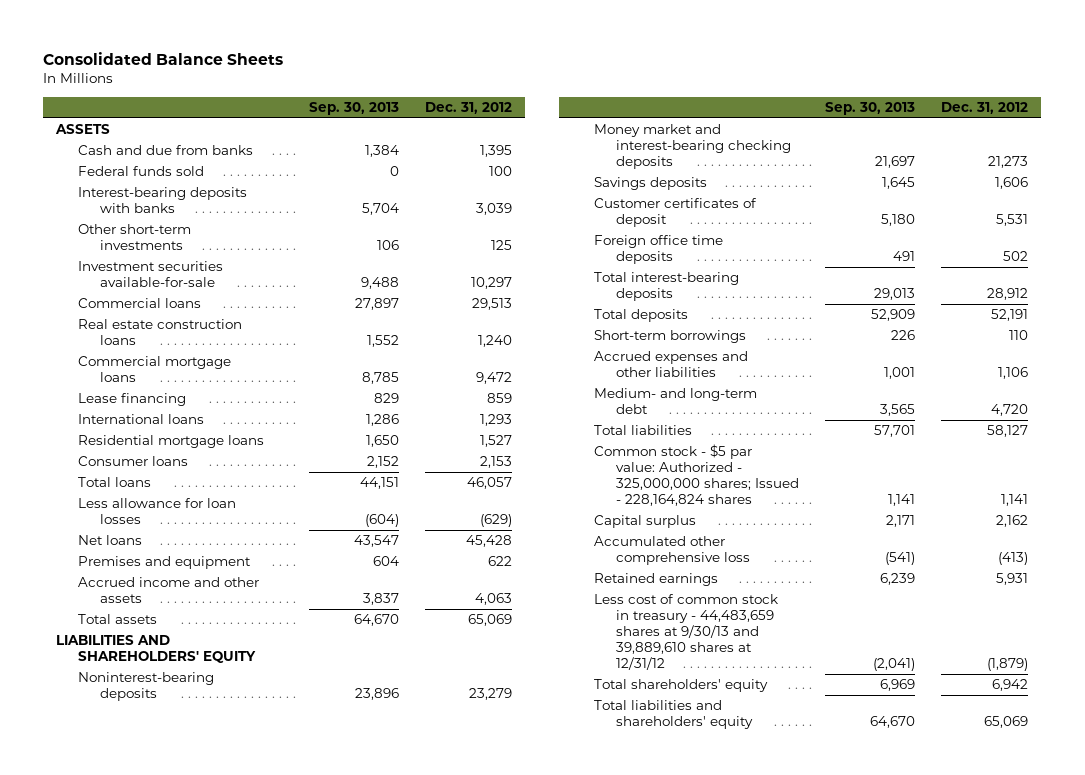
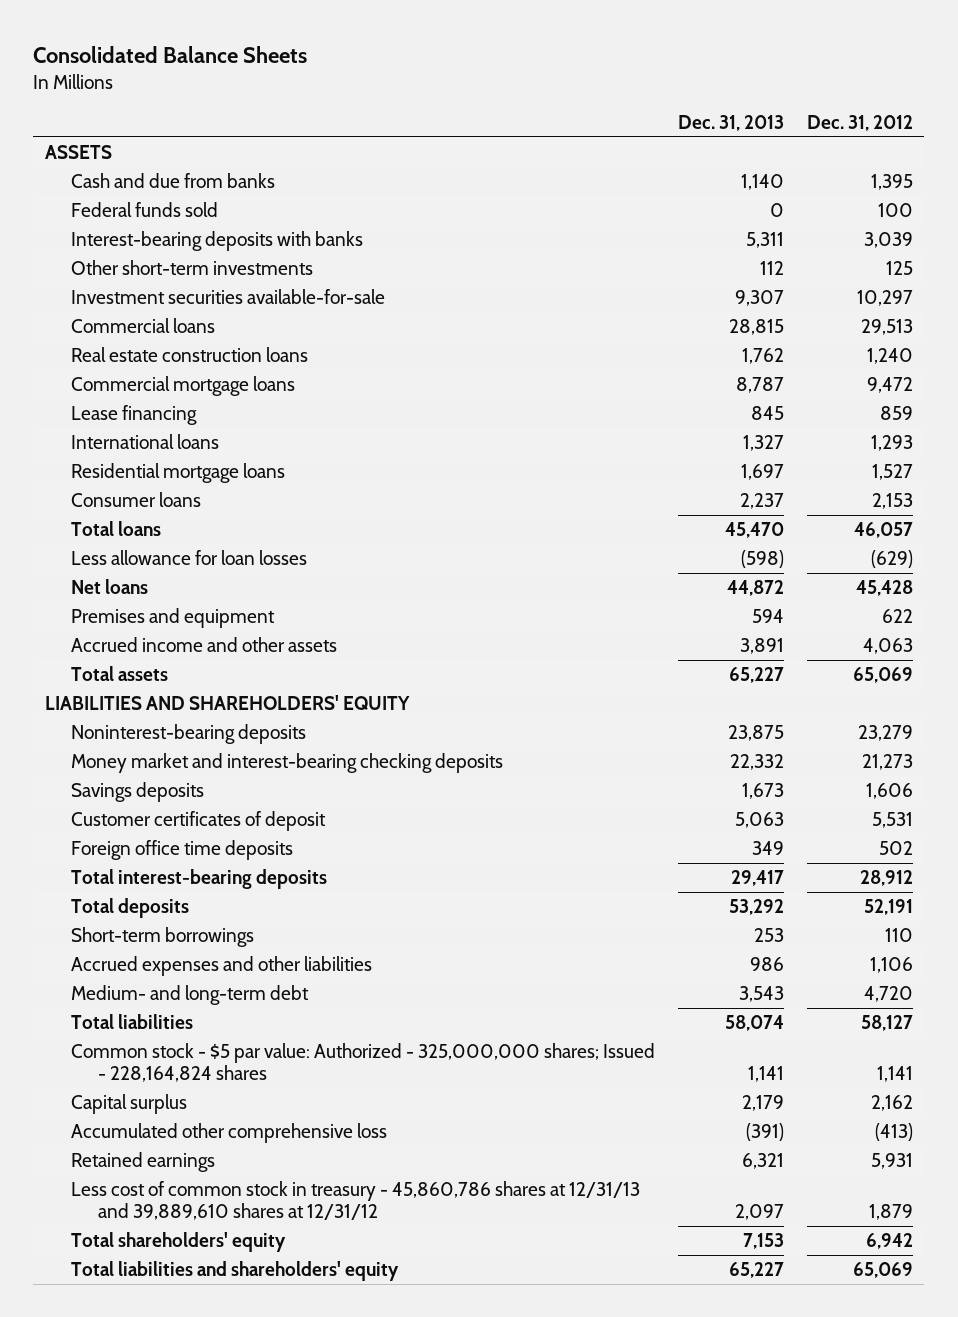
[309,102,400,116] Sep. 30, 2013 -> none
none -> [678,115,785,132] Dec. 31, 2013
[594,594,779,671] Less cost of common stock in treasury - 44,483,659 shares at 9/30/13 and 39,889,610 shares at 12/31/12 -> [71,1181,641,1221] Less cost of common stock in treasury - 45,860,786 shares at 12/31/13 and 39,889,610 shares at 12/31/12
[987,658,1029,672] (1,879) -> [868,1204,913,1221] 1,879

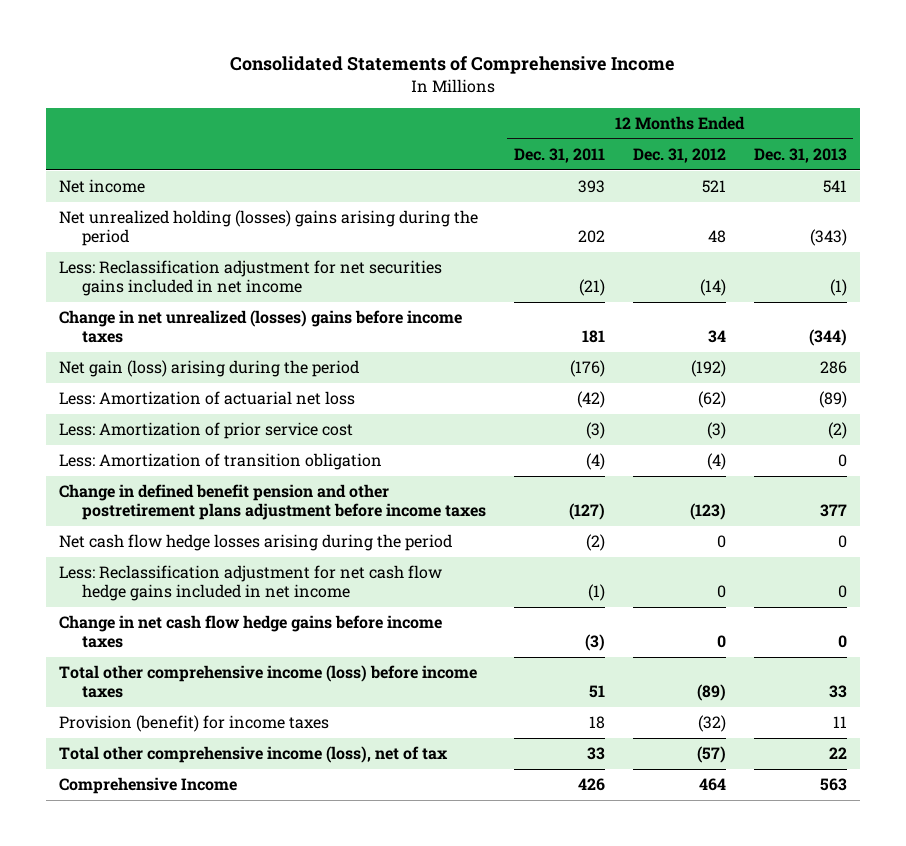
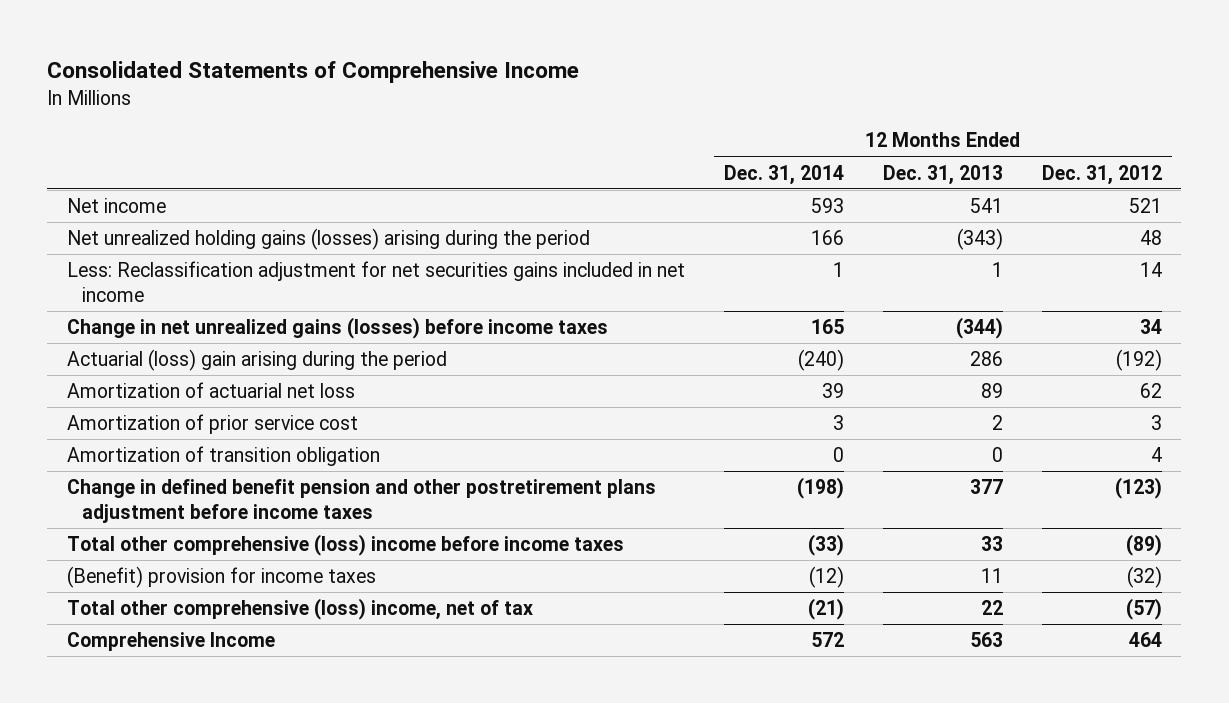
[514,147,606,163] Dec. 31, 2011 -> none
none -> [723,164,844,185] Dec. 31, 2014
[59,210,479,247] Net unrealized holding (losses) gains arising during the period -> [66,228,590,251] Net unrealized holding gains (losses) arising during the period
[699,279,726,297] (14) -> [1139,262,1162,278] 14
[829,279,847,297] (1) -> [991,262,1003,278] 1
[59,310,463,344] Change in net unrealized (losses) gains before income taxes -> [66,317,608,340] Change in net unrealized gains (losses) before income taxes
[59,360,360,378] Net gain (loss) arising during the period -> [66,349,447,372] Actuarial (loss) gain arising during the period
[59,391,356,406] Less: Amortization of actuarial net loss -> [66,382,355,399] Amortization of actuarial net loss
[697,391,726,409] (62) -> [1139,383,1162,399] 62
[818,391,847,409] (89) -> [980,383,1003,399] 89
[59,422,354,440] Less: Amortization of prior service cost -> [66,414,358,435] Amortization of prior service cost
[706,422,726,440] (3) -> [1150,415,1162,431] 3
[827,422,847,440] (2) -> [991,415,1003,431] 2
[59,453,383,471] Less: Amortization of transition obligation -> [66,446,380,467] Amortization of transition obligation
[706,453,726,471] (4) -> [1150,447,1162,463] 4
[59,534,453,552] Net cash flow hedge losses arising during the period -> none
[59,565,443,602] Less: Reclassification adjustment for net cash flow hedge gains included in net income -> none
[59,615,443,649] Change in net cash flow hedge gains before income taxes -> none
[59,665,478,699] Total other comprehensive income (loss) before income taxes -> [66,534,624,557] Total other comprehensive (loss) income before income taxes
[59,715,330,733] Provision (benefit) for income taxes -> [66,566,376,589] (Benefit) provision for income taxes
[59,746,449,764] Total other comprehensive income (loss), net of tax -> [66,598,533,621] Total other comprehensive (loss) income, net of tax

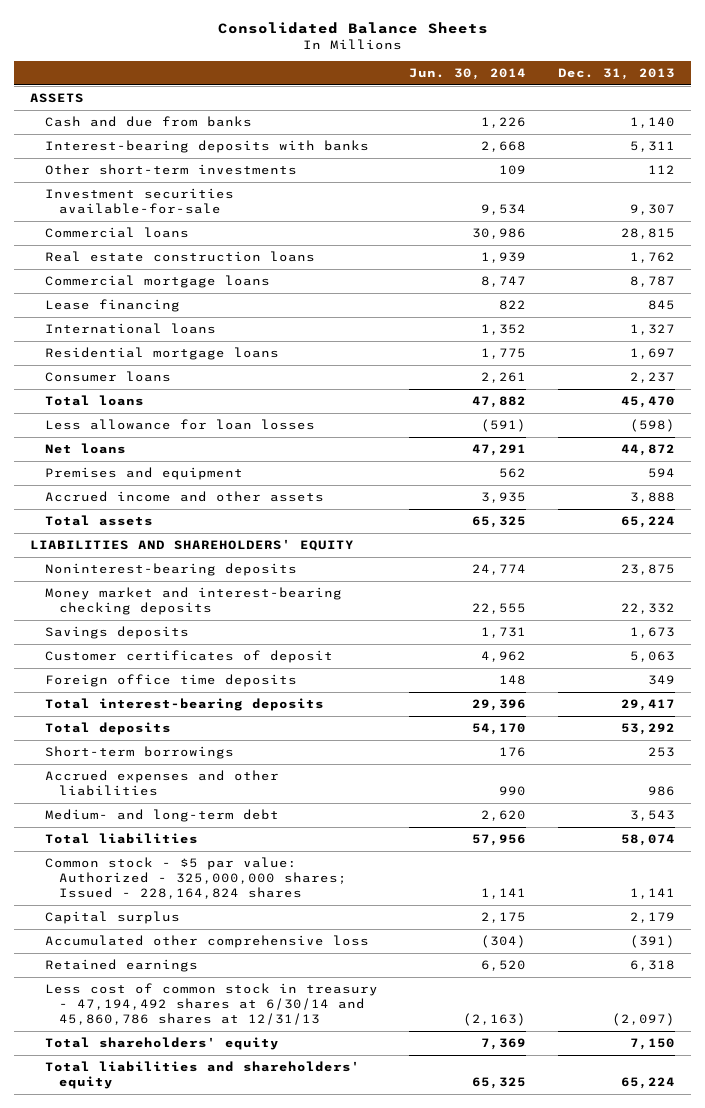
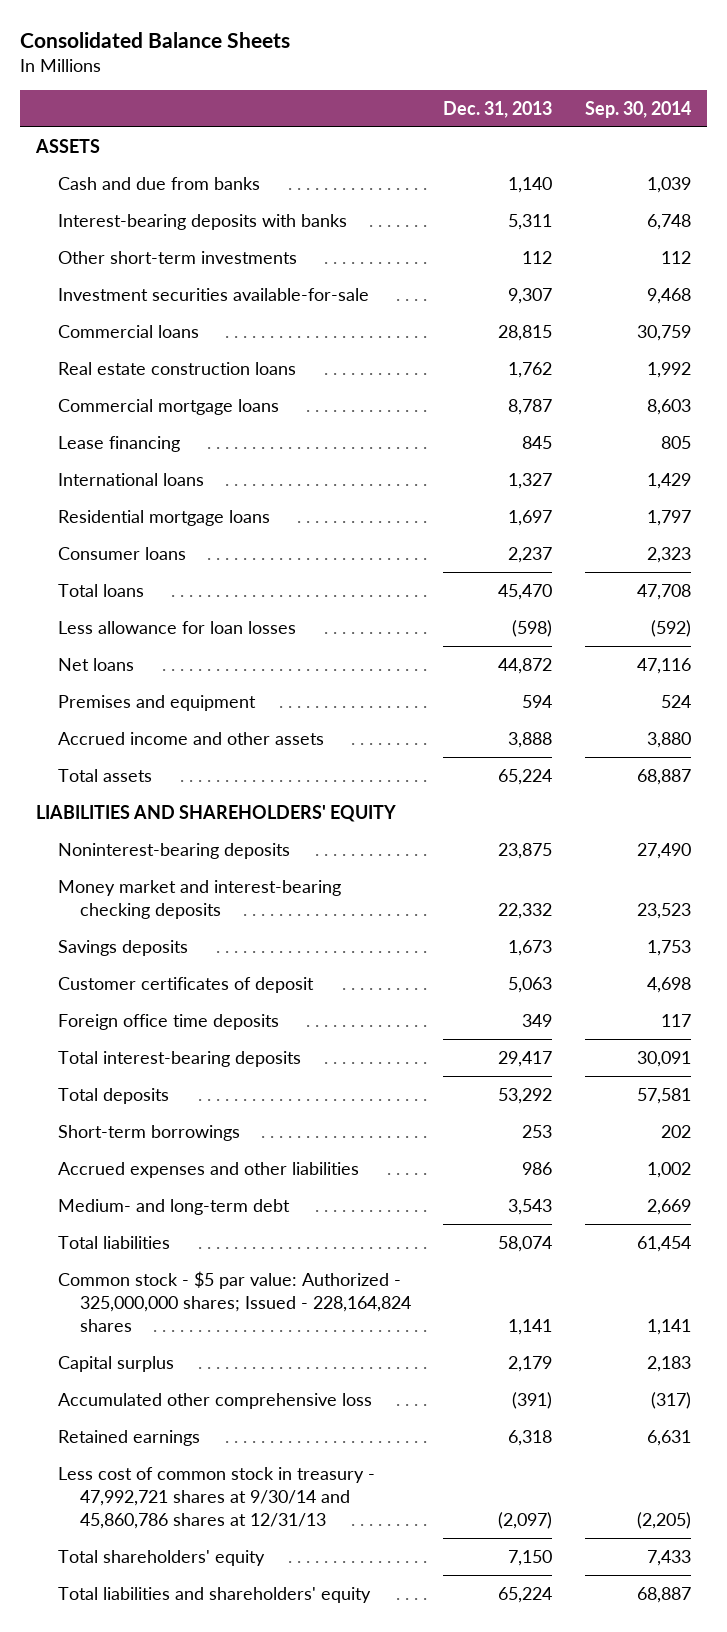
[409,67,527,80] Jun. 30, 2014 -> none
none -> [584,100,691,118] Sep. 30, 2014
[44,983,378,1026] Less cost of common stock in treasury - 47,194,492 shares at 6/30/14 and 45,860,786 shares at 12/31/13 -> [58,1466,376,1529] Less cost of common stock in treasury - 47,992,721 shares at 9/30/14 and 45,860,786 shares at 12/31/13

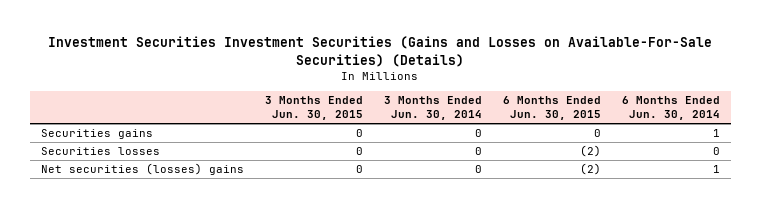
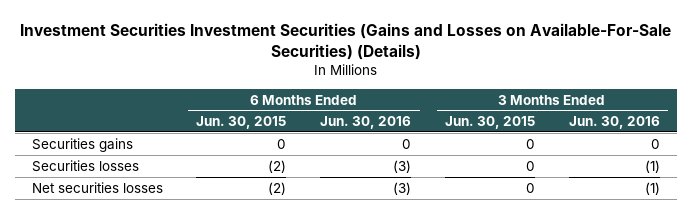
[383,95,482,121] 3 Months Ended Jun. 30, 2014 -> none
[622,95,721,121] 6 Months Ended Jun. 30, 2014 -> none
none -> [320,116,412,130] Jun. 30, 2016
none -> [568,116,660,130] Jun. 30, 2016
[40,163,244,176] Net securities (losses) gains -> [31,181,163,193] Net securities losses

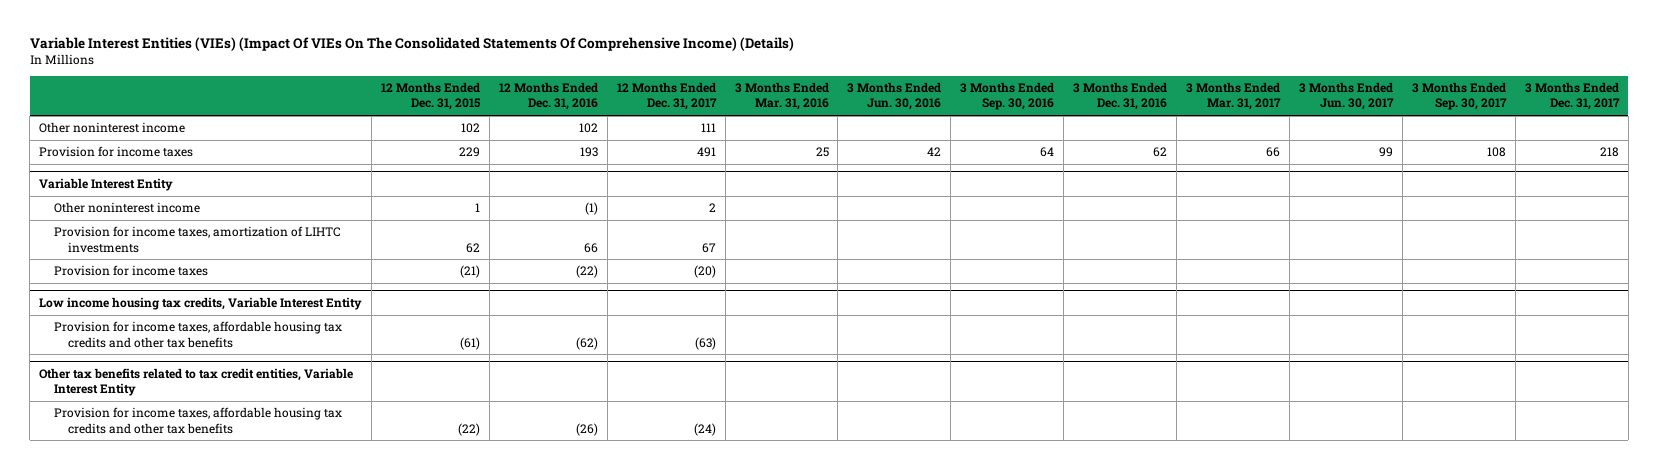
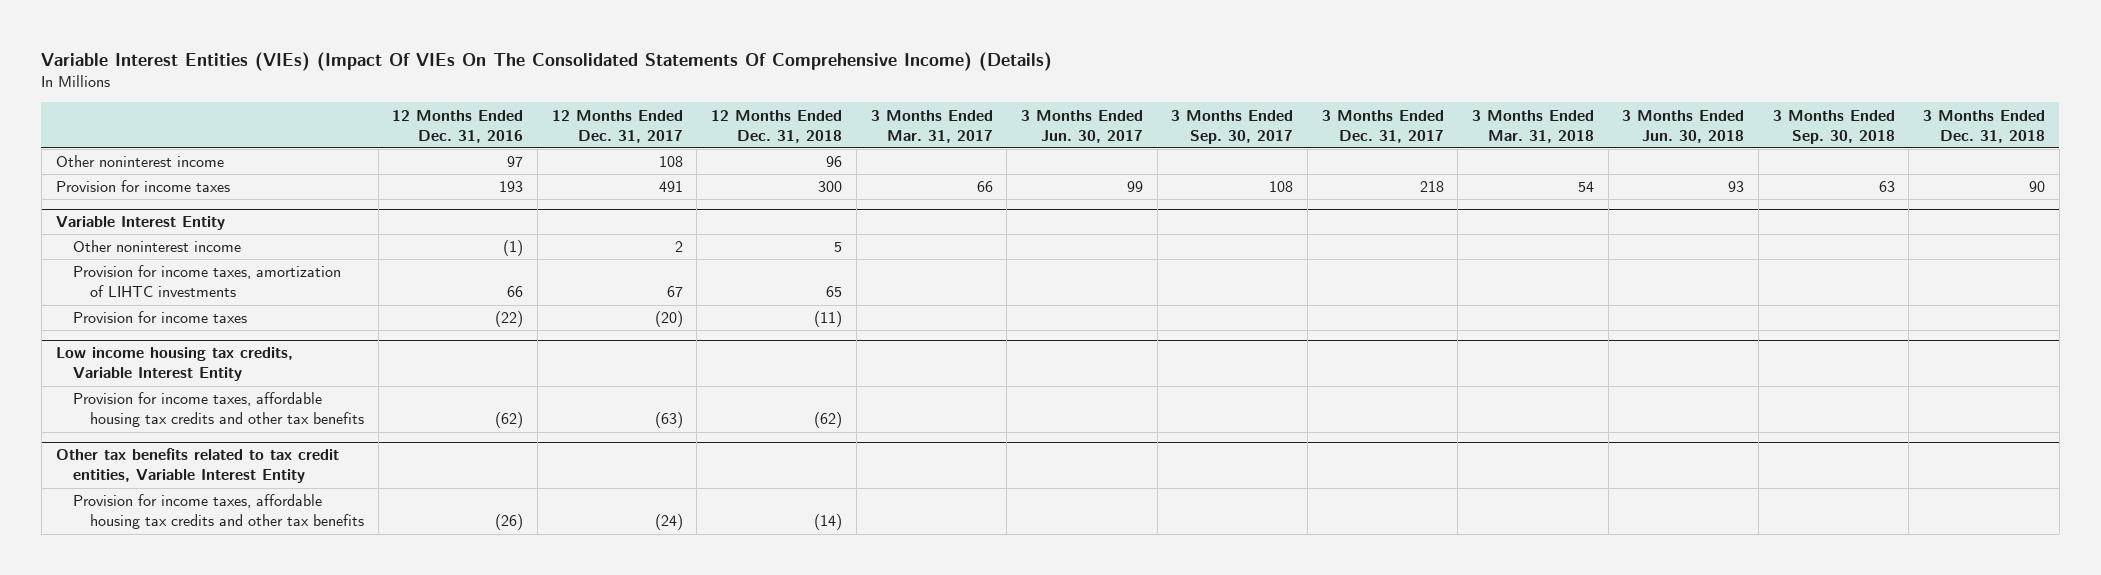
[380,82,481,111] 12 Months Ended Dec. 31, 2015 -> none
[734,82,829,111] 3 Months Ended Mar. 31, 2016 -> none
[847,82,942,111] 3 Months Ended Jun. 30, 2016 -> none
[960,82,1055,111] 3 Months Ended Sep. 30, 2016 -> none
[1073,82,1168,111] 3 Months Ended Dec. 31, 2016 -> none
none -> [711,109,843,143] 12 Months Ended Dec. 31, 2018
none -> [1472,109,1595,143] 3 Months Ended Mar. 31, 2018
none -> [1622,109,1745,143] 3 Months Ended Jun. 30, 2018
none -> [1772,109,1895,144] 3 Months Ended Sep. 30, 2018
none -> [1923,109,2046,143] 3 Months Ended Dec. 31, 2018
[578,123,598,134] 102 -> [507,156,524,168] 97
[700,123,716,133] 111 -> [658,156,683,168] 108

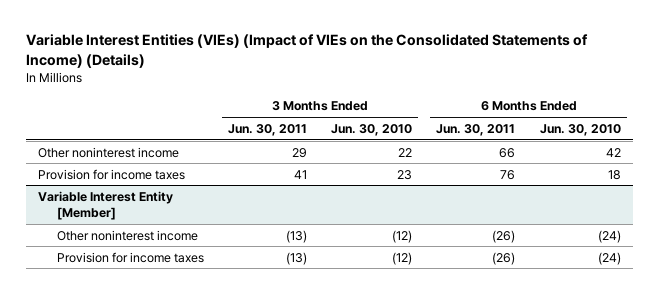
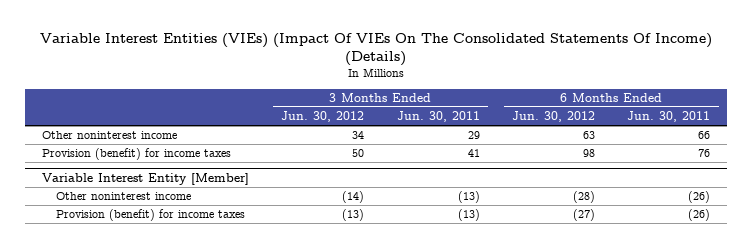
[25,34,588,68] Variable Interest Entities (VIEs) (Impact of VIEs on the Consolidated Statements of Income) (Details) -> [40,33,713,67] Variable Interest Entities (VIEs) (Impact Of VIEs On The Consolidated Statements Of Income) (Details)
[331,123,413,136] Jun. 30, 2010 -> none
[539,123,621,136] Jun. 30, 2010 -> none
none -> [281,111,365,123] Jun. 30, 2012
none -> [511,111,595,123] Jun. 30, 2012
[37,168,185,180] Provision for income taxes -> [41,148,231,161] Provision (benefit) for income taxes
[56,251,204,263] Provision for income taxes -> [55,209,245,222] Provision (benefit) for income taxes

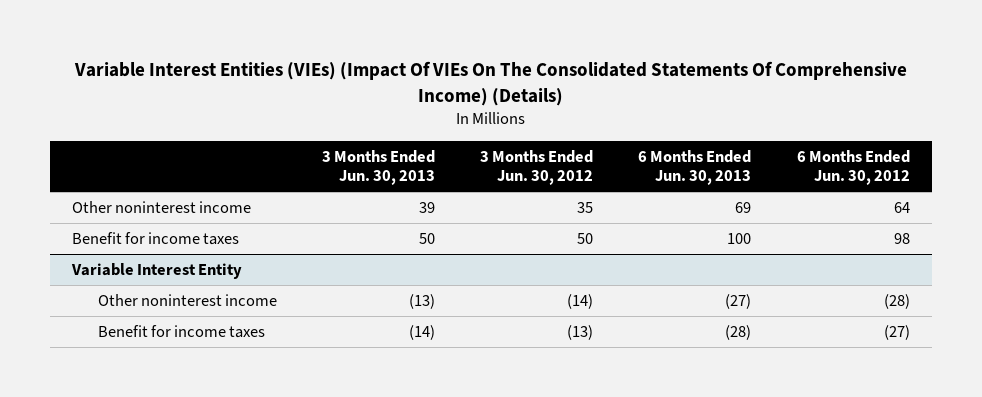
[40,33,713,67] Variable Interest Entities (VIEs) (Impact Of VIEs On The Consolidated Statements Of Income) (Details) -> [74,60,908,106] Variable Interest Entities (VIEs) (Impact Of VIEs On The Consolidated Statements Of Comprehensive Income) (Details)
[396,111,480,123] Jun. 30, 2011 -> none
[627,111,711,123] Jun. 30, 2011 -> none
none -> [322,149,436,186] 3 Months Ended Jun. 30, 2013
none -> [638,149,752,186] 6 Months Ended Jun. 30, 2013
[352,131,365,140] 34 -> [577,202,594,214] 35
[582,131,595,140] 63 -> [893,202,910,214] 64
[41,148,231,161] Provision (benefit) for income taxes -> [72,232,240,246] Benefit for income taxes
[41,173,249,186] Variable Interest Entity [Member] -> [71,263,243,280] Variable Interest Entity
[55,209,245,222] Provision (benefit) for income taxes -> [97,325,265,339] Benefit for income taxes

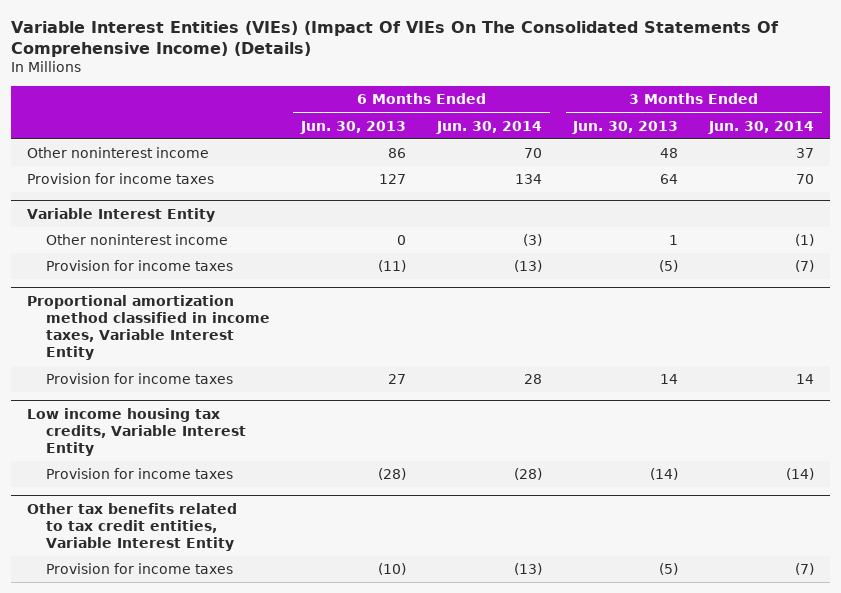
[480,149,594,186] 3 Months Ended Jun. 30, 2012 -> none
[796,149,910,186] 6 Months Ended Jun. 30, 2012 -> none
none -> [436,120,543,134] Jun. 30, 2014
none -> [708,120,815,134] Jun. 30, 2014
[419,202,436,214] 39 -> [660,148,679,159] 48
[735,202,752,214] 69 -> [388,148,407,159] 86
[72,232,240,246] Benefit for income taxes -> [26,173,214,185] Provision for income taxes
[419,233,436,245] 50 -> [660,174,679,185] 64
[727,233,752,245] 100 -> [379,174,407,185] 127
[409,294,436,310] (13) -> [669,235,679,246] 1
[725,294,752,310] (27) -> [397,235,407,246] 0
[97,325,265,339] Benefit for income taxes -> [46,260,234,272] Provision for income taxes
[409,325,436,341] (14) -> [659,260,679,273] (5)
[725,325,752,341] (28) -> [378,260,407,273] (11)
none -> [26,294,271,361] Proportional amortization method classified in income taxes, Variable Interest Entity
none -> [46,373,234,385] Provision for income taxes
none -> [26,407,247,457] Low income housing tax credits, Variable Interest Entity
none -> [46,468,234,480] Provision for income taxes
none -> [26,502,237,552] Other tax benefits related to tax credit entities, Variable Interest Entity
none -> [46,563,234,575] Provision for income taxes

